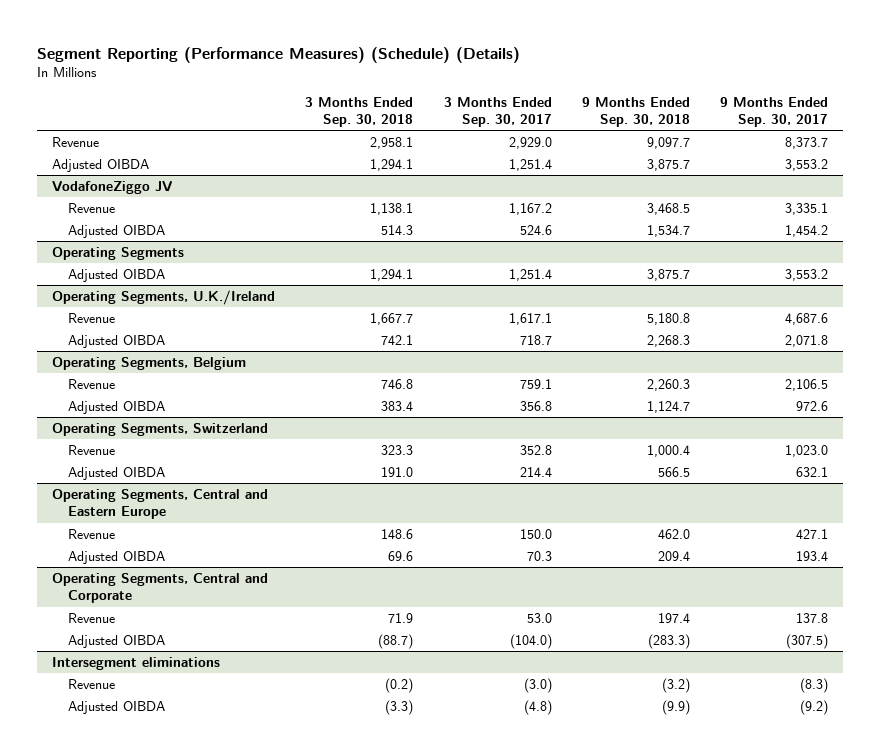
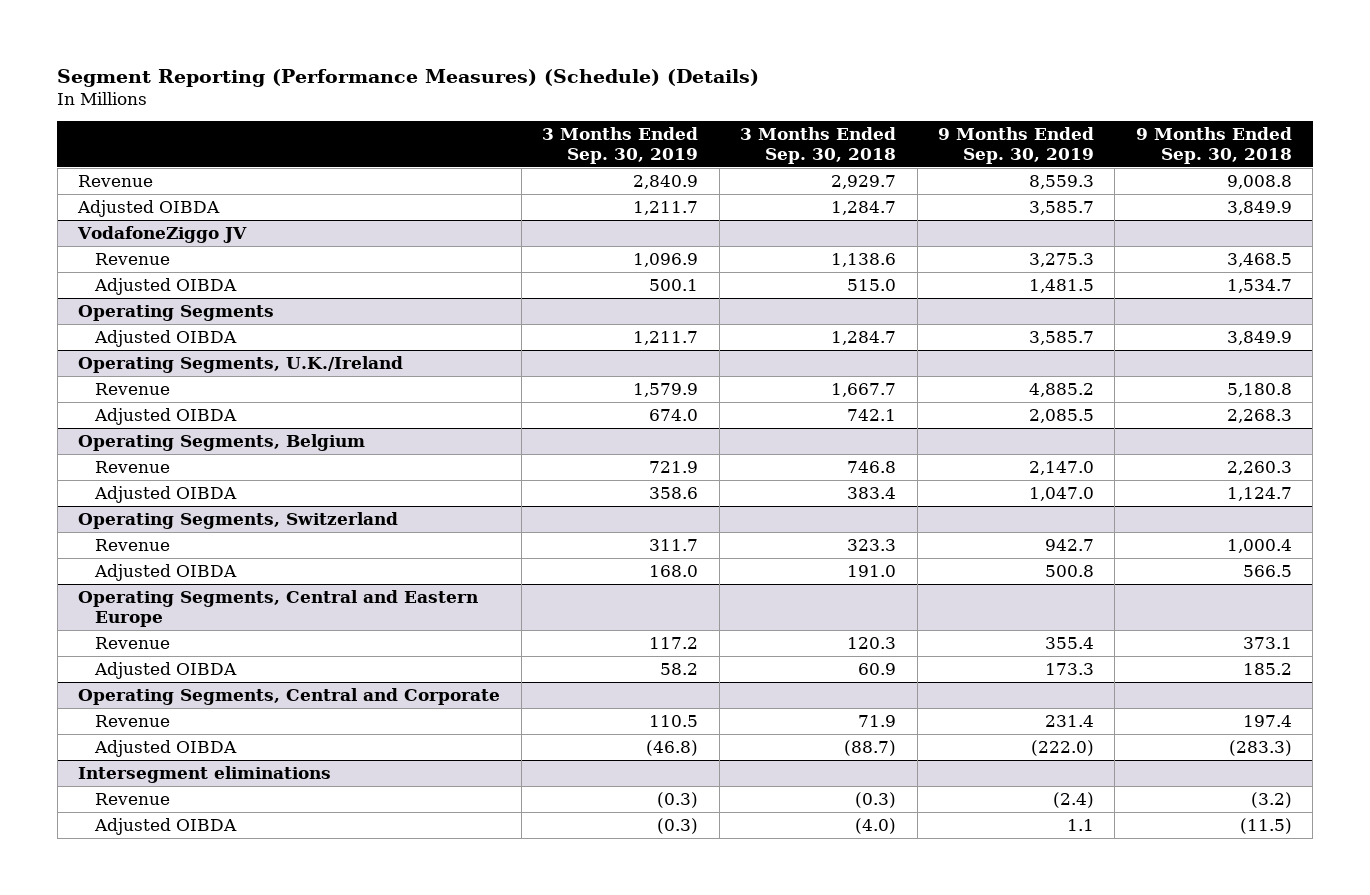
[443,96,552,128] 3 Months Ended Sep. 30, 2017 -> none
[719,96,828,128] 9 Months Ended Sep. 30, 2017 -> none
none -> [542,127,699,164] 3 Months Ended Sep. 30, 2019
none -> [937,127,1094,164] 9 Months Ended Sep. 30, 2019
[370,136,414,149] 2,958.1 -> [831,175,897,190] 2,929.7
[646,136,690,149] 9,097.7 -> [1226,175,1292,190] 9,008.8
[370,158,414,171] 1,294.1 -> [831,201,897,216] 1,284.7
[646,158,690,171] 3,875.7 -> [1226,201,1292,216] 3,849.9
[370,202,414,215] 1,138.1 -> [831,253,897,268] 1,138.6
[381,224,414,235] 514.3 -> [847,279,897,292] 515.0
[370,268,414,281] 1,294.1 -> [831,331,897,346] 1,284.7
[646,268,690,281] 3,875.7 -> [1226,331,1292,346] 3,849.9
[381,528,414,539] 148.6 -> [847,637,897,650] 120.3
[657,528,690,539] 462.0 -> [1242,637,1292,650] 373.1
[388,550,414,561] 69.6 -> [858,663,897,676] 60.9
[657,550,690,561] 209.4 -> [1242,663,1292,676] 185.2
[385,677,414,693] (0.2) -> [855,792,897,809] (0.3)
[385,699,414,715] (3.3) -> [855,818,897,835] (4.0)
[661,699,690,715] (9.9) -> [1239,818,1292,835] (11.5)

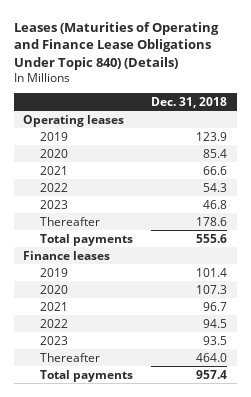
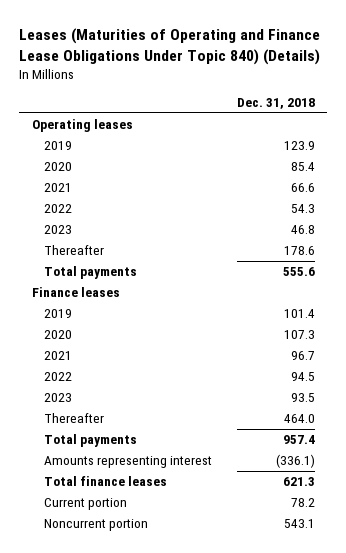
none -> [43,456,212,469] Amounts representing interest
none -> [43,476,167,487] Total finance leases
none -> [43,498,127,511] Current portion
none -> [43,519,148,532] Noncurrent portion

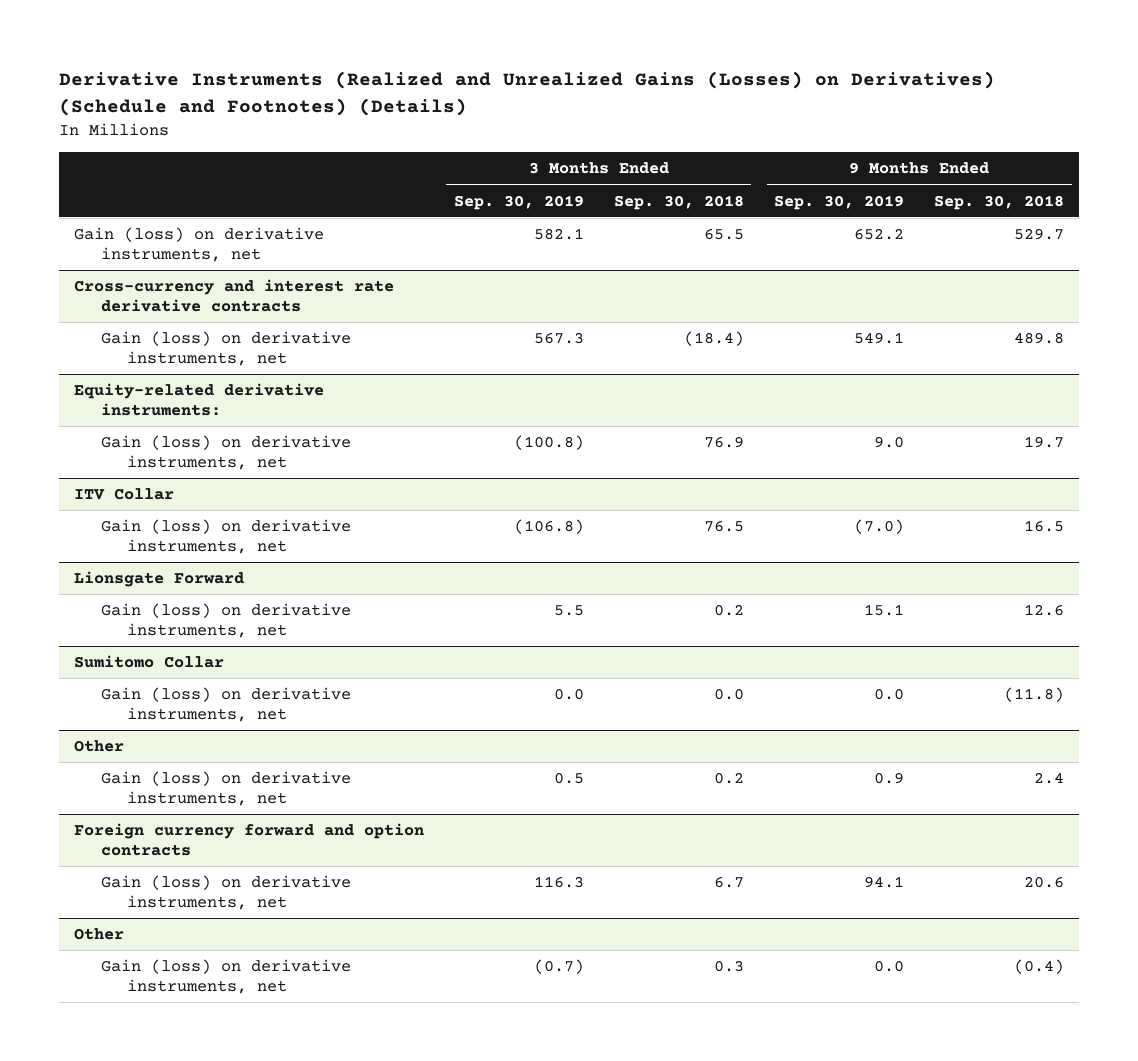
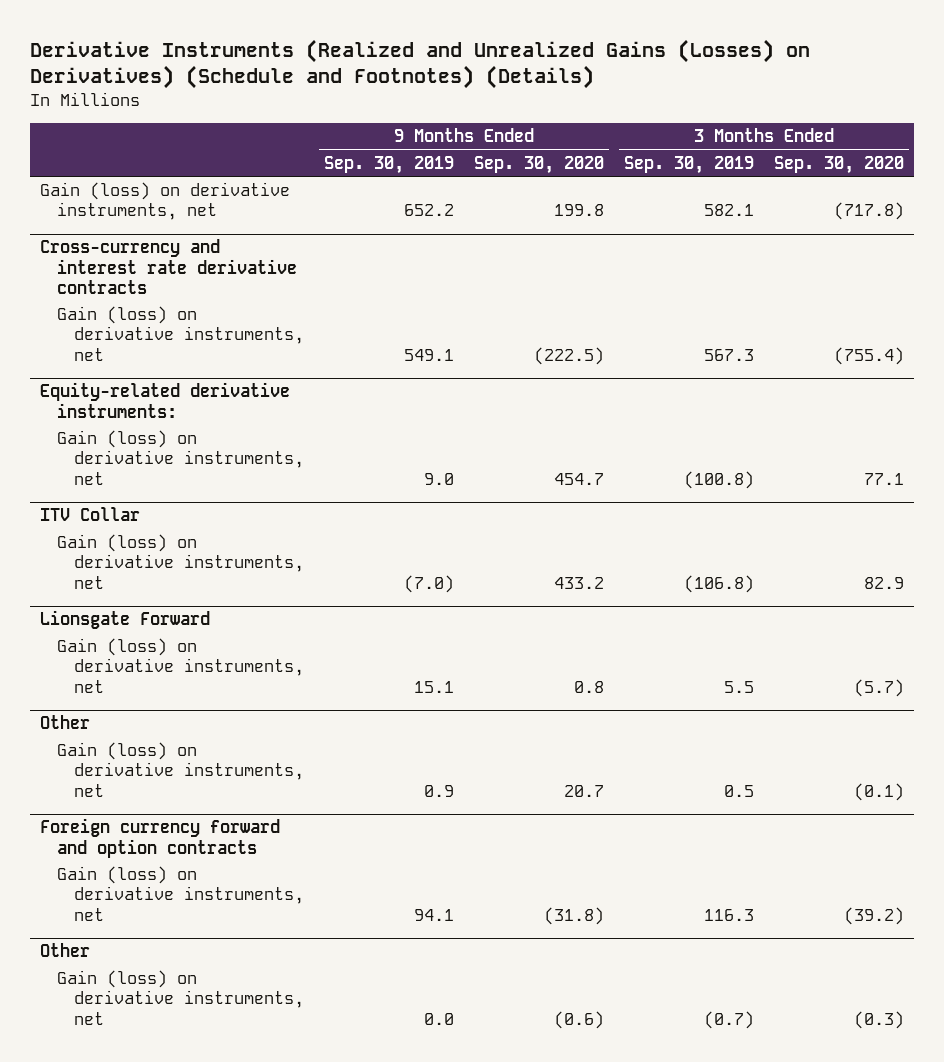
[613,194,744,210] Sep. 30, 2018 -> none
[934,194,1065,210] Sep. 30, 2018 -> none
none -> [473,155,604,174] Sep. 30, 2020
none -> [773,155,904,174] Sep. 30, 2020
[73,655,224,669] Sumitomo Collar -> none
[100,687,351,722] Gain (loss) on derivative instruments, net -> none

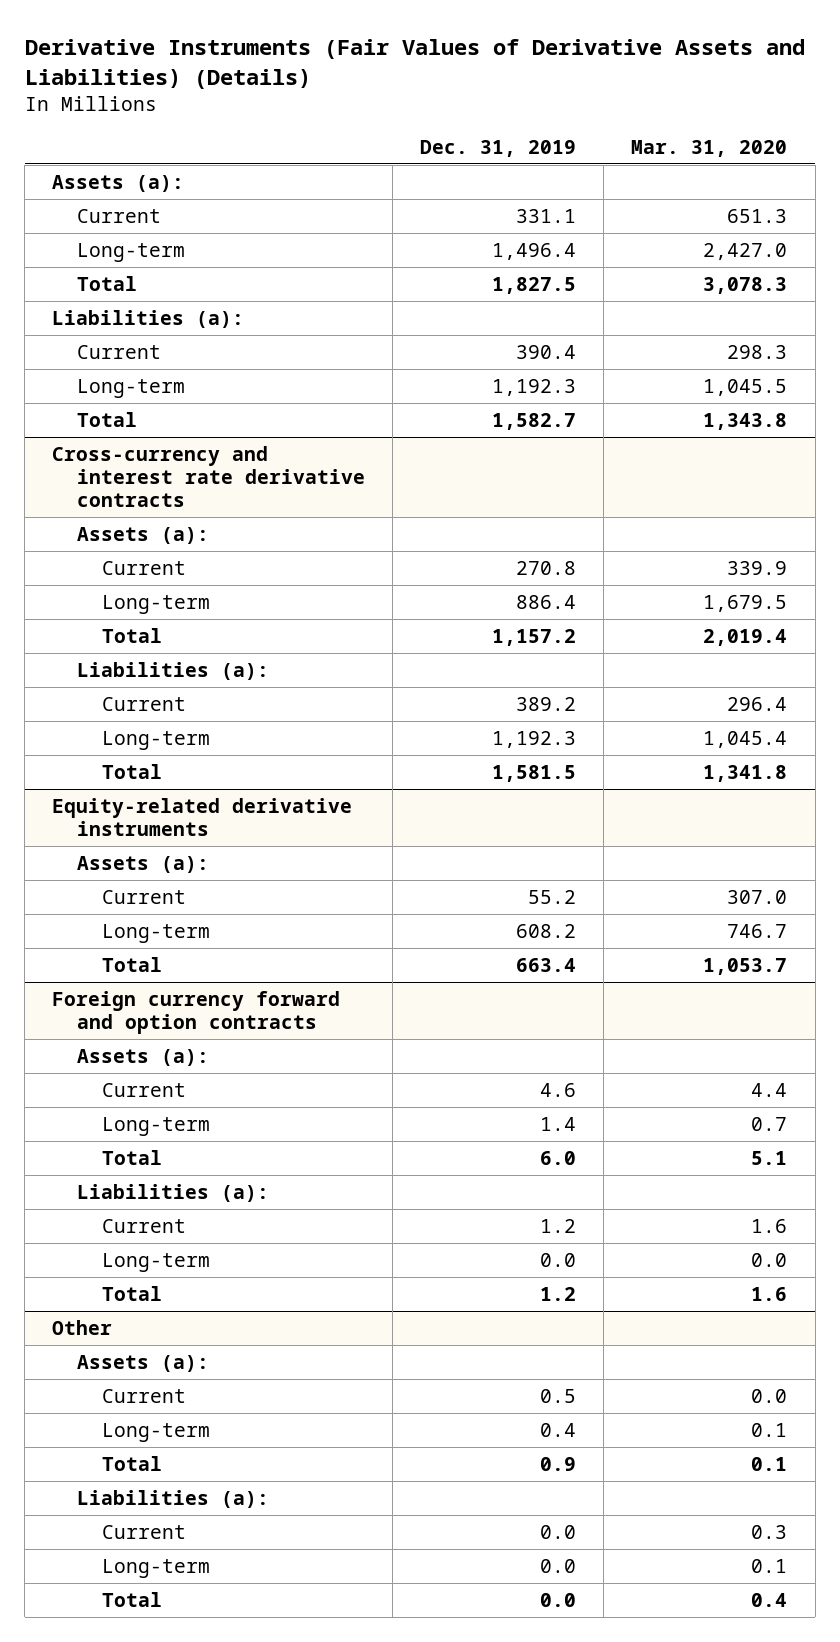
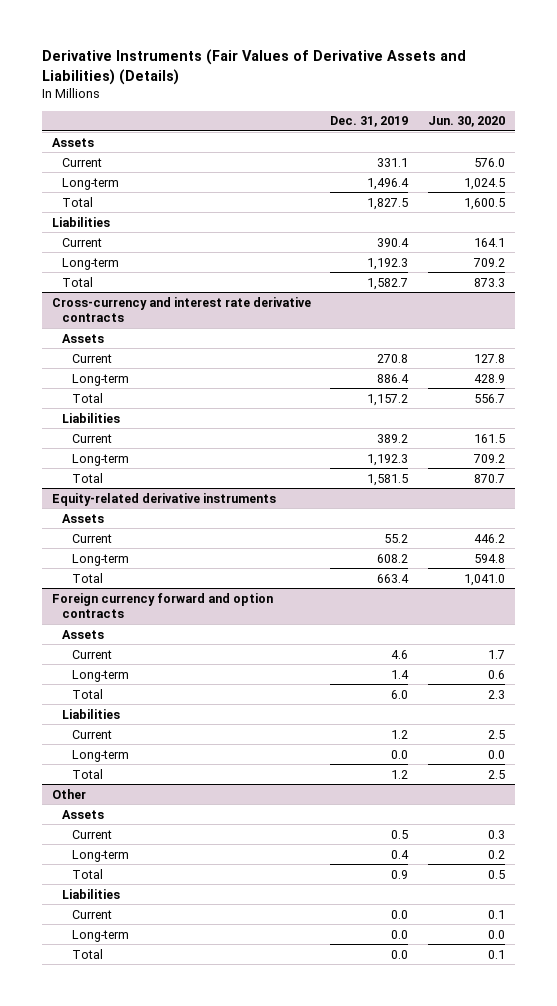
[631,139,788,157] Mar. 31, 2020 -> none
none -> [427,116,505,128] Jun. 30, 2020
[52,174,185,192] Assets (a): -> [51,137,94,147] Assets
[52,309,245,328] Liabilities (a): -> [51,216,110,227] Liabilities
[76,526,209,544] Assets (a): -> [61,333,104,343] Assets
[76,661,269,680] Liabilities (a): -> [61,412,120,423] Liabilities
[76,855,209,873] Assets (a): -> [61,513,104,523] Assets
[76,1048,209,1066] Assets (a): -> [61,629,104,639] Assets
[76,1183,269,1202] Liabilities (a): -> [61,708,120,719] Liabilities
[76,1354,209,1372] Assets (a): -> [61,809,104,819] Assets
[76,1489,269,1508] Liabilities (a): -> [61,888,120,899] Liabilities

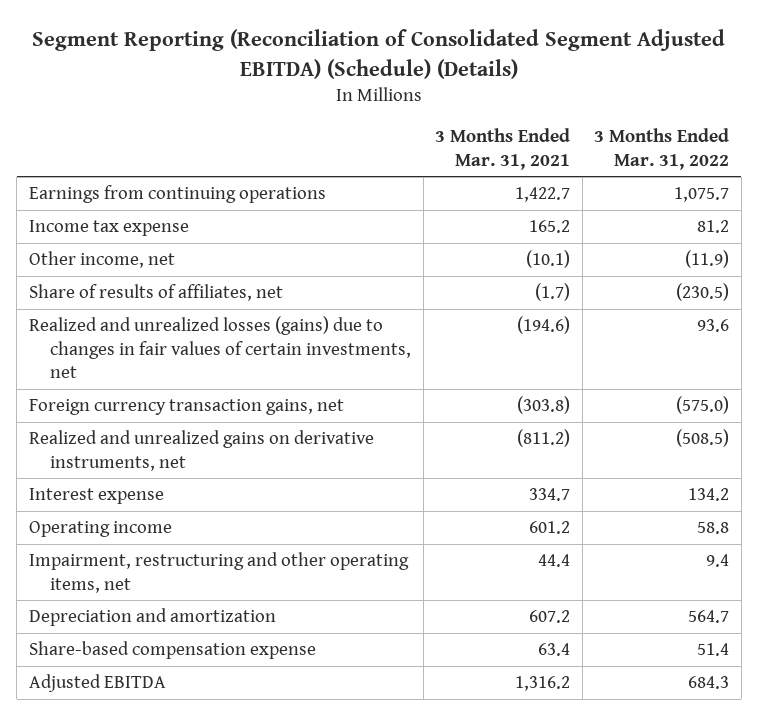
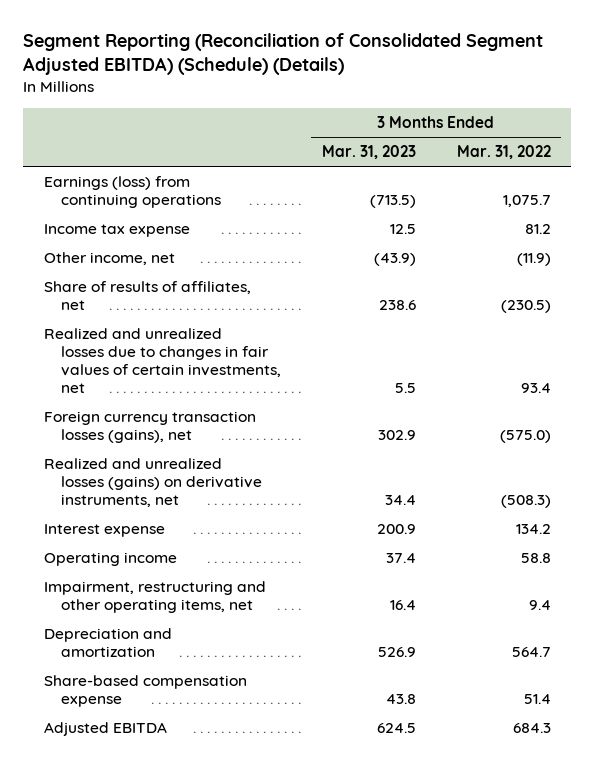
[435,128,571,170] 3 Months Ended Mar. 31, 2021 -> none
none -> [321,145,416,160] Mar. 31, 2023
[28,185,326,204] Earnings from continuing operations -> [43,176,221,209] Earnings (loss) from continuing operations
[28,316,412,379] Realized and unrealized losses (gains) due to changes in fair values of certain investments, net -> [43,328,281,393] Realized and unrealized losses due to changes in fair values of certain investments, net
[697,319,730,333] 93.6 -> [520,382,551,393] 93.4
[28,399,344,416] Foreign currency transaction gains, net -> [43,411,256,444] Foreign currency transaction losses (gains), net
[28,430,374,471] Realized and unrealized gains on derivative instruments, net -> [43,458,262,507] Realized and unrealized losses (gains) on derivative instruments, net
[676,429,730,448] (508.5) -> [500,494,551,508] (508.3)

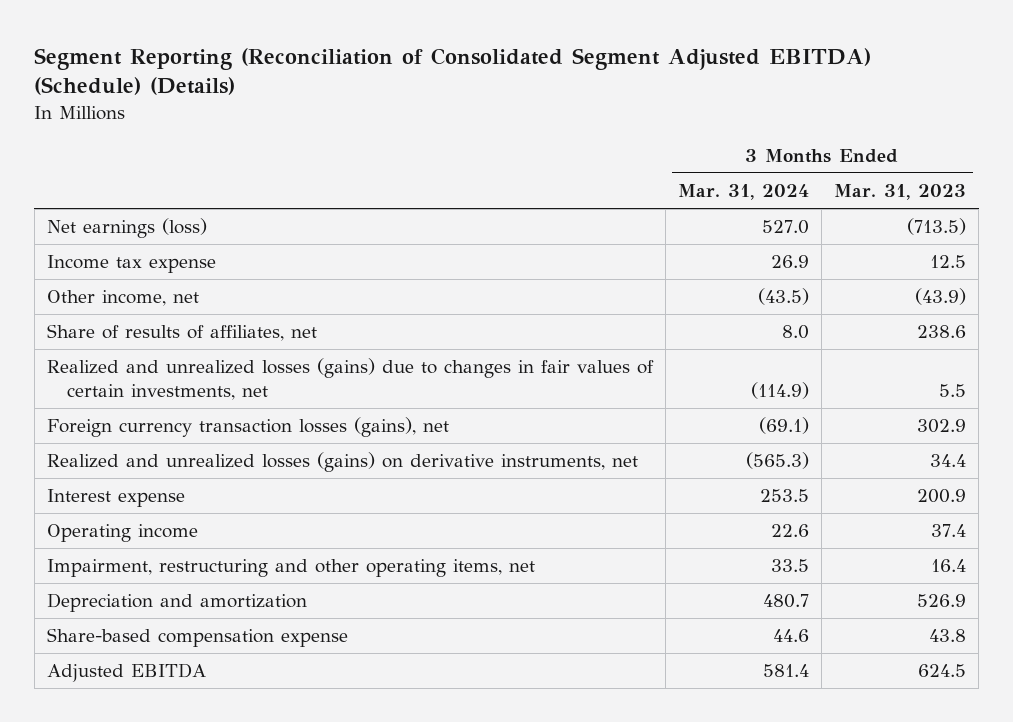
[456,145,551,160] Mar. 31, 2022 -> none
none -> [678,183,810,200] Mar. 31, 2024
[43,176,221,209] Earnings (loss) from continuing operations -> [46,218,207,239] Net earnings (loss)
[43,328,281,393] Realized and unrealized losses due to changes in fair values of certain investments, net -> [46,358,654,401] Realized and unrealized losses (gains) due to changes in fair values of certain investments, net

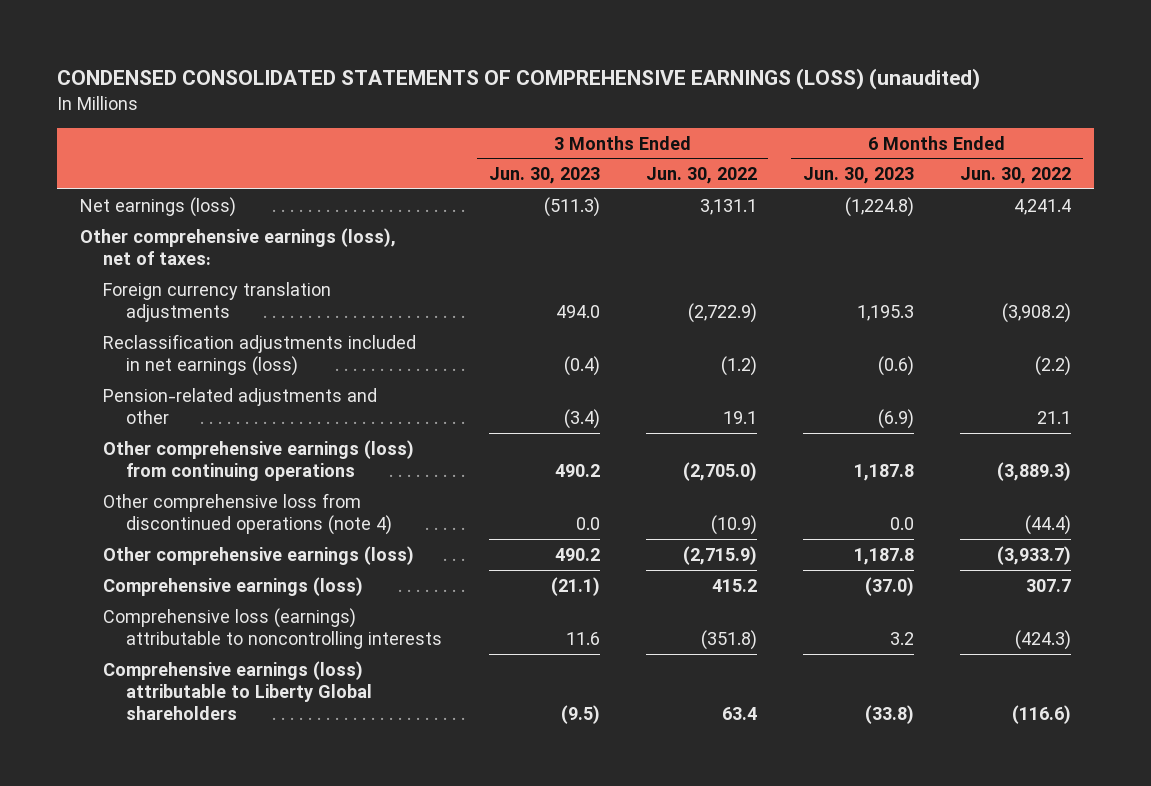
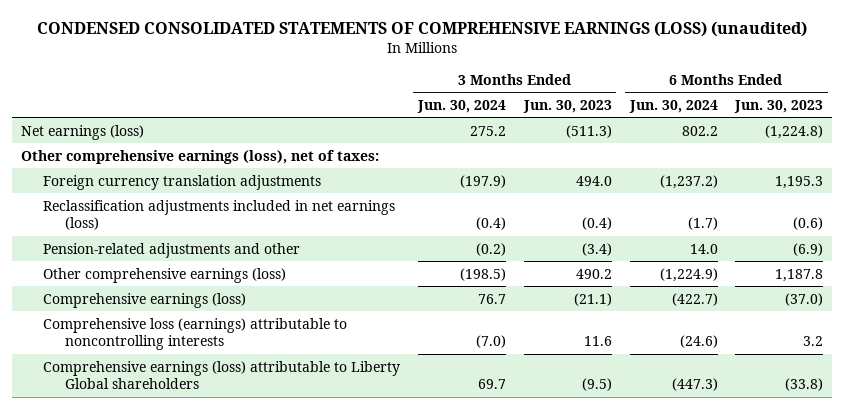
[645,167,757,185] Jun. 30, 2022 -> none
[960,167,1072,185] Jun. 30, 2022 -> none
none -> [416,99,506,113] Jun. 30, 2024
none -> [628,99,718,113] Jun. 30, 2024
[103,439,415,482] Other comprehensive earnings (loss) from continuing operations -> none
[103,492,393,536] Other comprehensive loss from discontinued operations (note 4) -> none

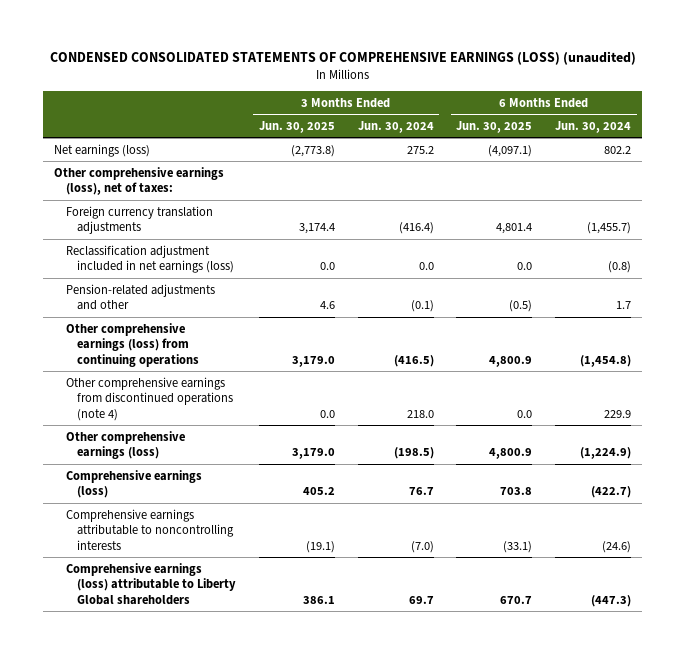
[522,99,612,113] Jun. 30, 2023 -> none
[734,99,824,113] Jun. 30, 2023 -> none
none -> [258,120,335,133] Jun. 30, 2025
none -> [456,120,533,133] Jun. 30, 2025
[459,174,506,188] (197.9) -> [398,222,434,235] (416.4)
[659,174,718,189] (1,237.2) -> [587,222,632,235] (1,455.7)
[43,199,396,231] Reclassification adjustments included in net earnings (loss) -> [65,244,235,274] Reclassification adjustment included in net earnings (loss)
[475,217,506,231] (0.4) -> [418,262,434,271] 0.0
[687,217,718,231] (1.7) -> [608,261,632,274] (0.8)
[475,242,506,256] (0.2) -> [410,300,434,313] (0.1)
[689,243,718,254] 14.0 -> [616,301,632,310] 1.7
none -> [65,322,200,368] Other comprehensive earnings (loss) from continuing operations
none -> [65,376,234,422] Other comprehensive earnings from discontinued operations (note 4)
[43,317,348,351] Comprehensive loss (earnings) attributable to noncontrolling interests -> [65,508,235,551] Comprehensive earnings attributable to noncontrolling interests

